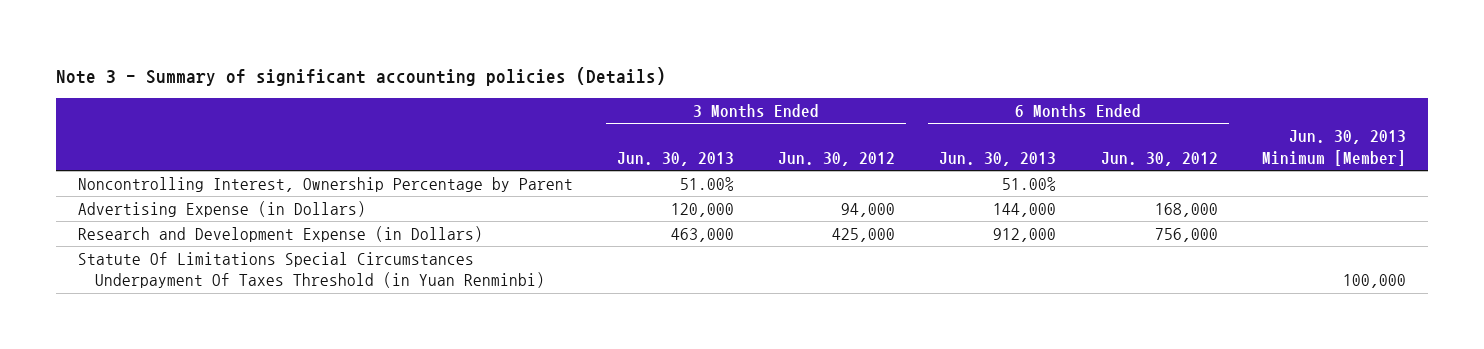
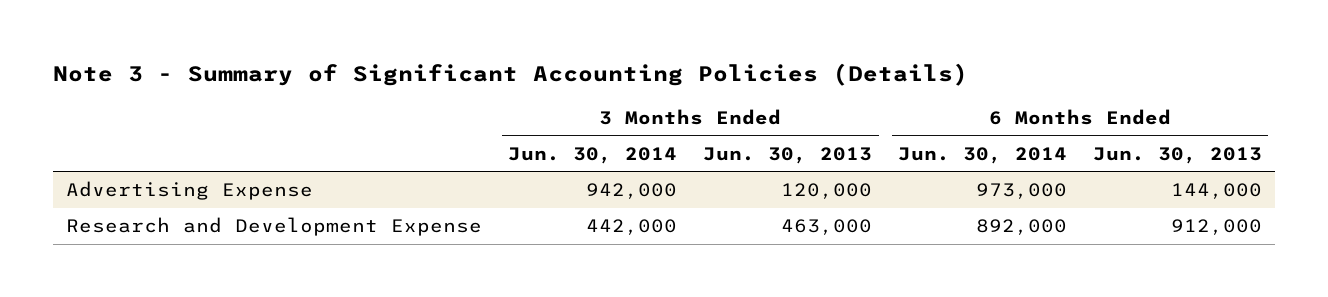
[55,66,666,86] Note 3 - Summary of significant accounting policies (Details) -> [53,63,969,87] Note 3 - Summary of Significant Accounting Policies (Details)
[778,151,896,166] Jun. 30, 2012 -> none
[1100,151,1218,166] Jun. 30, 2012 -> none
[1261,130,1406,166] Jun. 30, 2013 Minimum [Member] -> none
none -> [508,146,678,164] Jun. 30, 2014
none -> [898,146,1068,164] Jun. 30, 2014
[77,176,573,192] Noncontrolling Interest, Ownership Percentage by Parent -> none
[77,251,545,289] Statute Of Limitations Special Circumstances Underpayment Of Taxes Threshold (in Yuan Renminbi) -> none
[77,200,366,217] Advertising Expense (in Dollars) -> [66,181,314,201] Advertising Expense
[77,225,483,242] Research and Development Expense (in Dollars) -> [66,217,483,237] Research and Development Expense

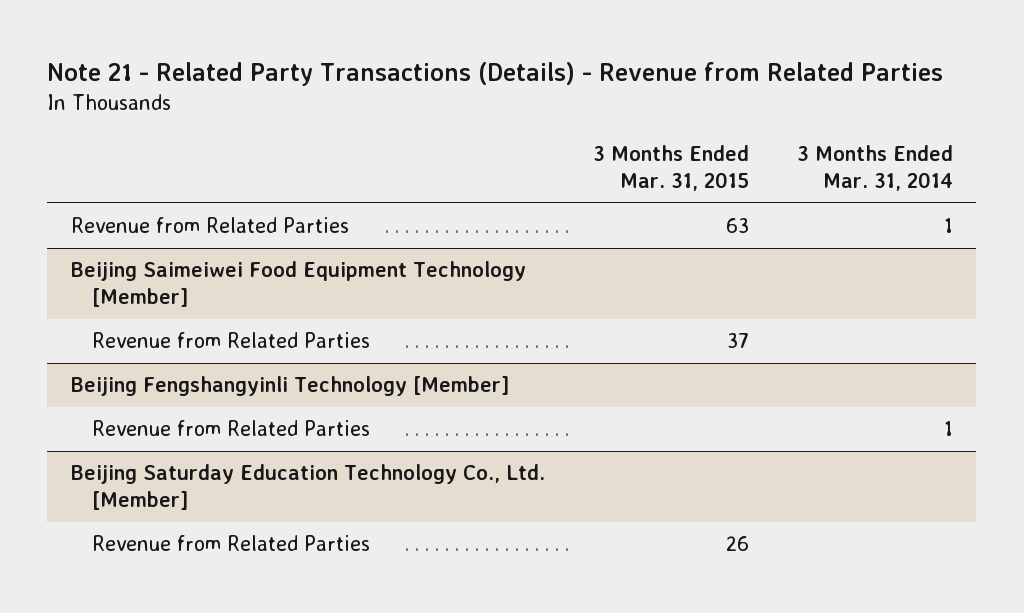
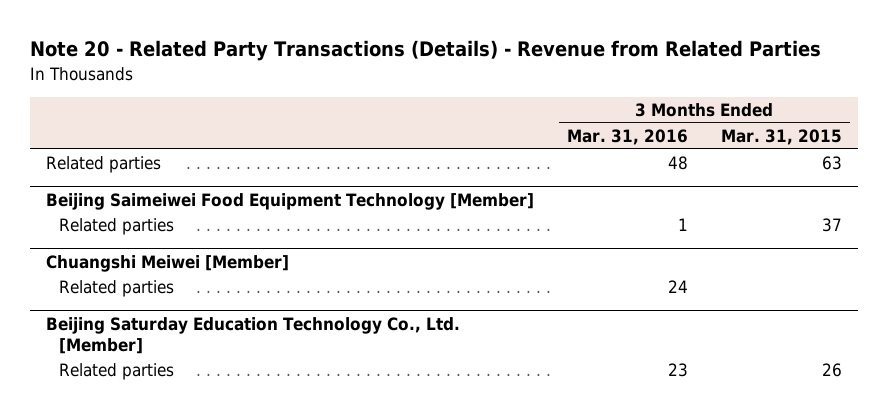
[47,61,944,86] Note 21 - Related Party Transactions (Details) - Revenue from Related Parties -> [29,40,821,62] Note 20 - Related Party Transactions (Details) - Revenue from Related Parties
[796,145,953,192] 3 Months Ended Mar. 31, 2014 -> none
none -> [566,128,688,145] Mar. 31, 2016
[71,217,350,234] Revenue from Related Parties -> [46,156,162,174] Related parties
[71,376,510,397] Beijing Fengshangyinli Technology [Member] -> none
[92,332,371,349] Revenue from Related Parties -> [58,218,174,236] Related parties
none -> [46,254,290,272] Chuangshi Meiwei [Member]
[92,420,371,437] Revenue from Related Parties -> [58,280,174,298] Related parties
[92,535,371,552] Revenue from Related Parties -> [58,363,174,381] Related parties

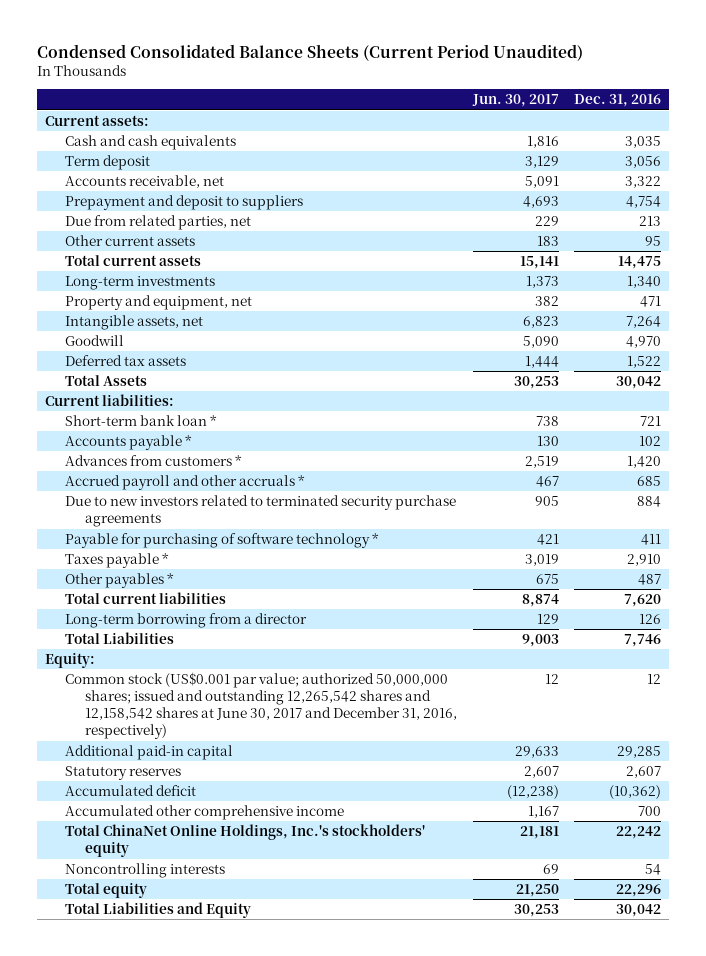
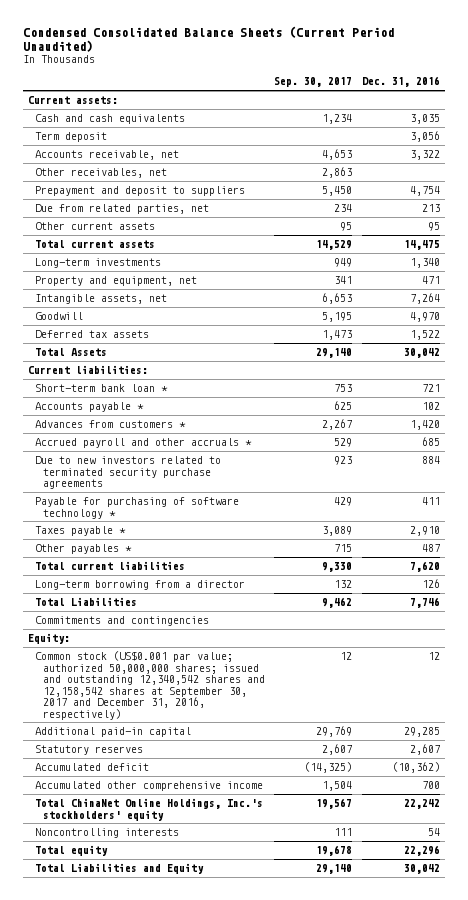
[471,94,559,108] Jun. 30, 2017 -> none
none -> [274,77,353,88] Sep. 30, 2017
none -> [35,168,168,179] Other receivables, net
none -> [35,616,210,627] Commitments and contingencies
[64,672,458,740] Common stock (US$0.001 par value; authorized 50,000,000 shares; issued and outstanding 12,265,542 shares and 12,158,542 shares at June 30, 2017 and December 31, 2016, respectively) -> [35,651,265,720] Common stock (US$0.001 par value; authorized 50,000,000 shares; issued and outstanding 12,340,542 shares and 12,158,542 shares at September 30, 2017 and December 31, 2016, respectively)

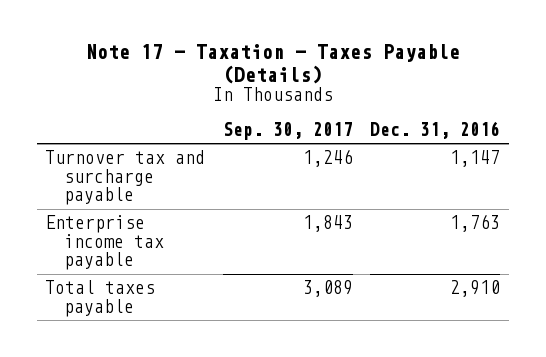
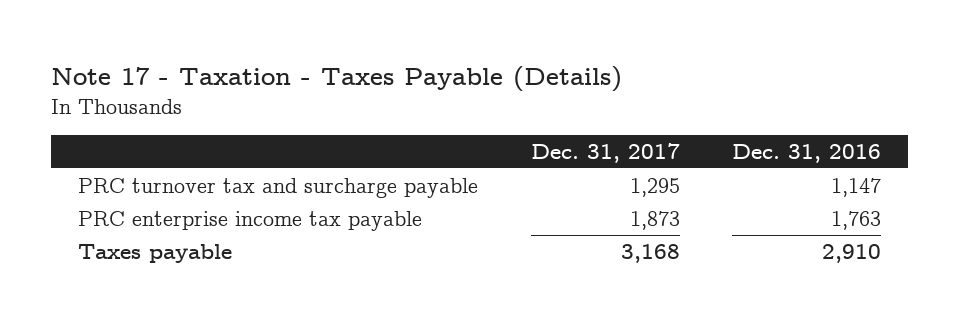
[222,121,353,140] Sep. 30, 2017 -> none
none -> [530,142,680,163] Dec. 31, 2017
[45,150,206,206] Turnover tax and surcharge payable -> [77,177,478,198] PRC turnover tax and surcharge payable
[45,215,164,271] Enterprise income tax payable -> [77,210,422,231] PRC enterprise income tax payable
[45,280,156,317] Total taxes payable -> [77,243,232,263] Taxes payable

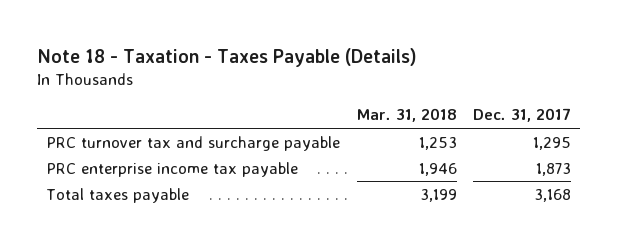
[51,65,623,92] Note 17 - Taxation - Taxes Payable (Details) -> [37,47,418,67] Note 18 - Taxation - Taxes Payable (Details)
[732,143,882,163] Dec. 31, 2016 -> none
none -> [356,108,457,123] Mar. 31, 2018
[77,243,232,263] Taxes payable -> [45,187,189,203] Total taxes payable

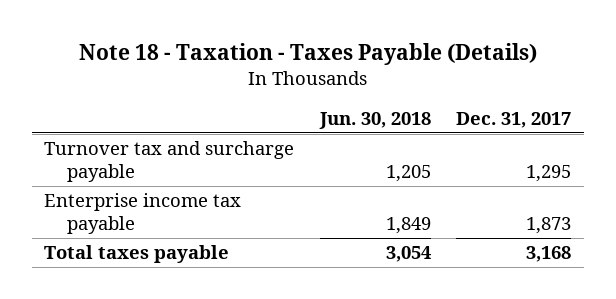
[356,108,457,123] Mar. 31, 2018 -> none
none -> [318,111,431,129] Jun. 30, 2018
[45,135,340,151] PRC turnover tax and surcharge payable -> [44,141,295,182] Turnover tax and surcharge payable
[45,161,298,177] PRC enterprise income tax payable -> [44,193,242,234] Enterprise income tax payable

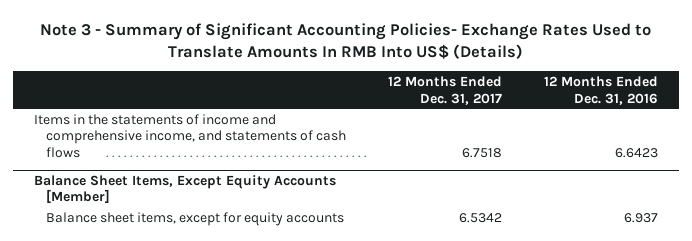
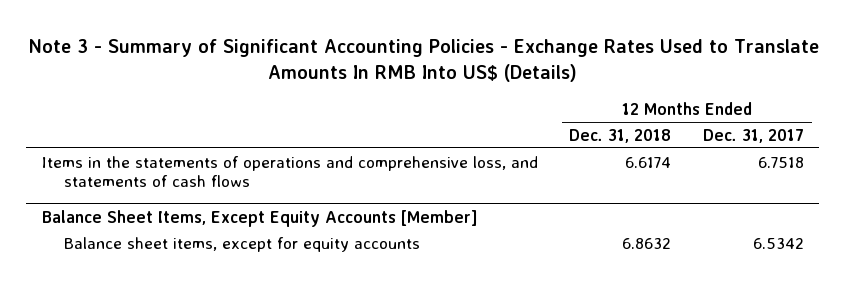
[39,23,651,60] Note 3 - Summary of Significant Accounting Policies- Exchange Rates Used to Translate Amounts In RMB Into US$ (Details) -> [27,38,819,83] Note 3 - Summary of Significant Accounting Policies - Exchange Rates Used to Translate Amounts In RMB Into US$ (Details)
[543,76,658,105] 12 Months Ended Dec. 31, 2016 -> none
none -> [569,128,672,143] Dec. 31, 2018
[34,113,346,158] Items in the statements of income and comprehensive income, and statements of cash flows -> [41,155,538,188] Items in the statements of operations and comprehensive loss, and statements of cash flows

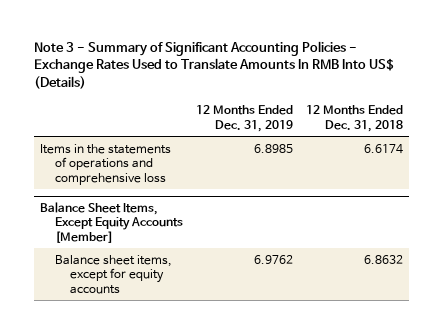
[702,128,804,143] Dec. 31, 2017 -> none
none -> [196,105,294,132] 12 Months Ended Dec. 31, 2019
[41,155,538,188] Items in the statements of operations and comprehensive loss, and statements of cash flows -> [40,143,172,185] Items in the statements of operations and comprehensive loss

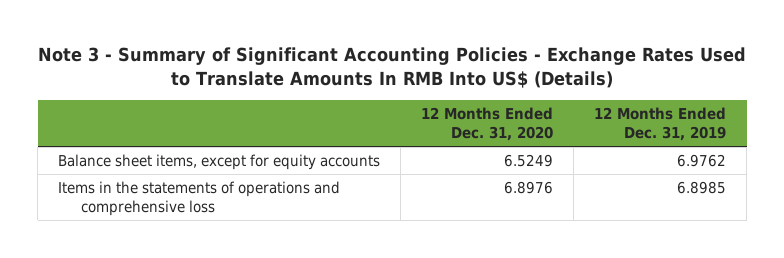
[305,105,403,132] 12 Months Ended Dec. 31, 2018 -> none
none -> [421,106,554,142] 12 Months Ended Dec. 31, 2020
[40,201,184,244] Balance Sheet Items, Except Equity Accounts [Member] -> none
[40,143,172,185] Items in the statements of operations and comprehensive loss -> [58,180,341,217] Items in the statements of operations and comprehensive loss

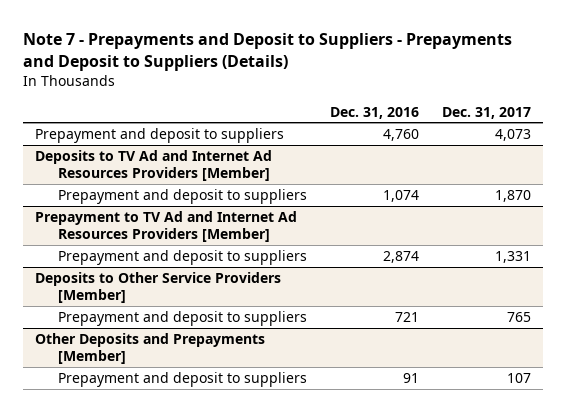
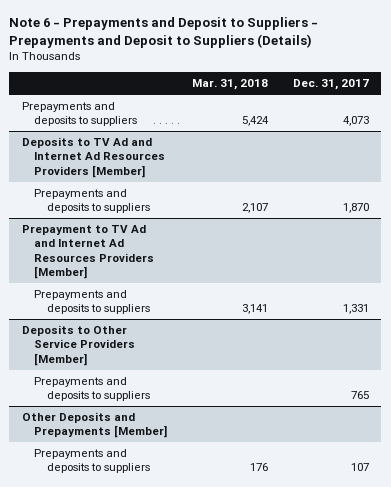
[23,33,513,72] Note 7 - Prepayments and Deposit to Suppliers - Prepayments and Deposit to Suppliers (Details) -> [9,17,319,48] Note 6 - Prepayments and Deposit to Suppliers - Prepayments and Deposit to Suppliers (Details)
[330,106,420,119] Dec. 31, 2016 -> none
none -> [192,78,269,90] Mar. 31, 2018
[35,128,285,144] Prepayment and deposit to suppliers -> [21,102,138,127] Prepayments and deposits to suppliers
[57,189,307,205] Prepayment and deposit to suppliers -> [34,189,150,214] Prepayments and deposits to suppliers
[57,250,307,266] Prepayment and deposit to suppliers -> [34,290,150,315] Prepayments and deposits to suppliers
[57,311,307,327] Prepayment and deposit to suppliers -> [34,377,150,402] Prepayments and deposits to suppliers
[57,372,307,388] Prepayment and deposit to suppliers -> [34,449,150,474] Prepayments and deposits to suppliers

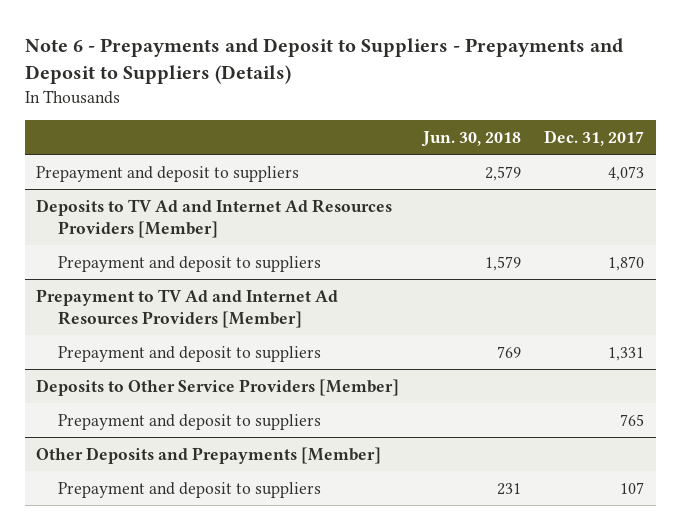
[192,78,269,90] Mar. 31, 2018 -> none
none -> [420,130,521,147] Jun. 30, 2018
[21,102,138,127] Prepayments and deposits to suppliers -> [36,165,300,182] Prepayment and deposit to suppliers
[34,189,150,214] Prepayments and deposits to suppliers -> [58,255,322,272] Prepayment and deposit to suppliers
[34,290,150,315] Prepayments and deposits to suppliers -> [58,345,322,362] Prepayment and deposit to suppliers
[34,377,150,402] Prepayments and deposits to suppliers -> [58,413,322,430] Prepayment and deposit to suppliers
[34,449,150,474] Prepayments and deposits to suppliers -> [58,481,322,498] Prepayment and deposit to suppliers

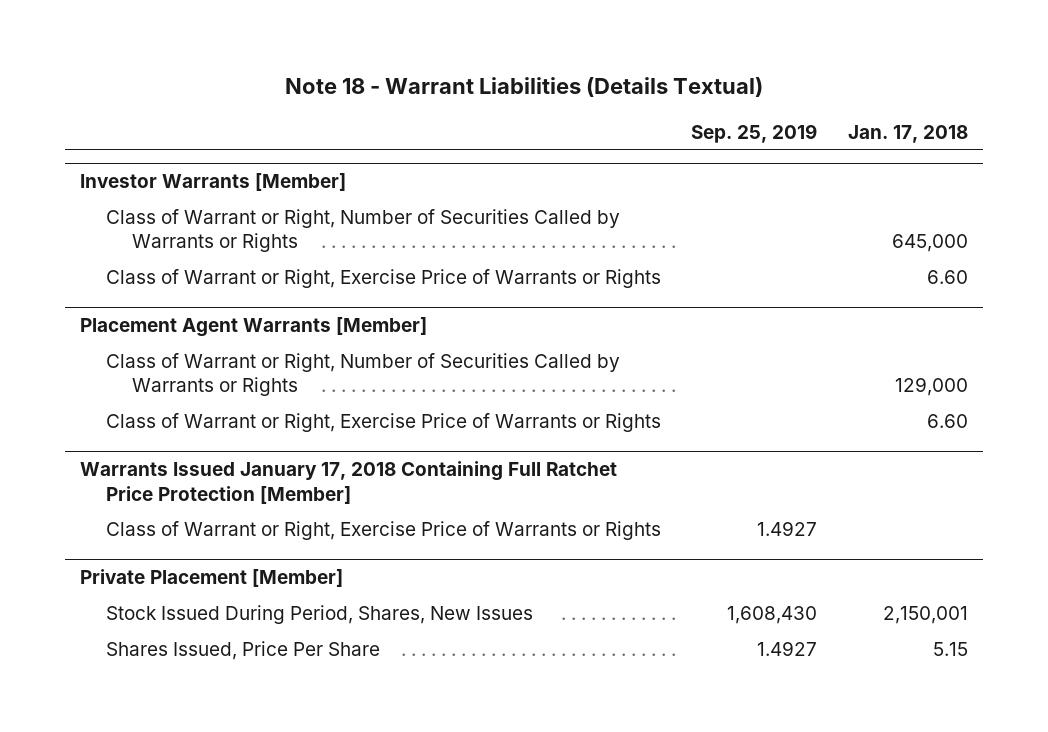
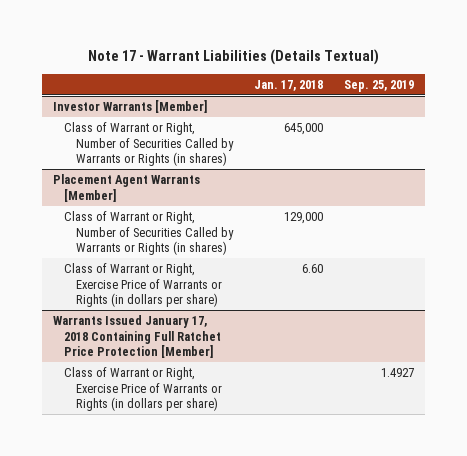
[284,77,763,98] Note 18 - Warrant Liabilities (Details Textual) -> [87,49,379,66] Note 17 - Warrant Liabilities (Details Textual)
[105,268,661,288] Class of Warrant or Right, Exercise Price of Warrants or Rights -> none
[105,208,620,253] Class of Warrant or Right, Number of Securities Called by Warrants or Rights -> [64,122,235,167] Class of Warrant or Right, Number of Securities Called by Warrants or Rights (in shares)
[105,352,620,397] Class of Warrant or Right, Number of Securities Called by Warrants or Rights -> [64,211,235,256] Class of Warrant or Right, Number of Securities Called by Warrants or Rights (in shares)
[105,412,661,432] Class of Warrant or Right, Exercise Price of Warrants or Rights -> [64,263,223,308] Class of Warrant or Right, Exercise Price of Warrants or Rights (in dollars per share)
[79,569,343,588] Private Placement [Member] -> none
[105,604,533,624] Stock Issued During Period, Shares, New Issues -> none
[105,640,380,660] Shares Issued, Price Per Share -> none
[105,520,661,540] Class of Warrant or Right, Exercise Price of Warrants or Rights -> [64,367,223,412] Class of Warrant or Right, Exercise Price of Warrants or Rights (in dollars per share)

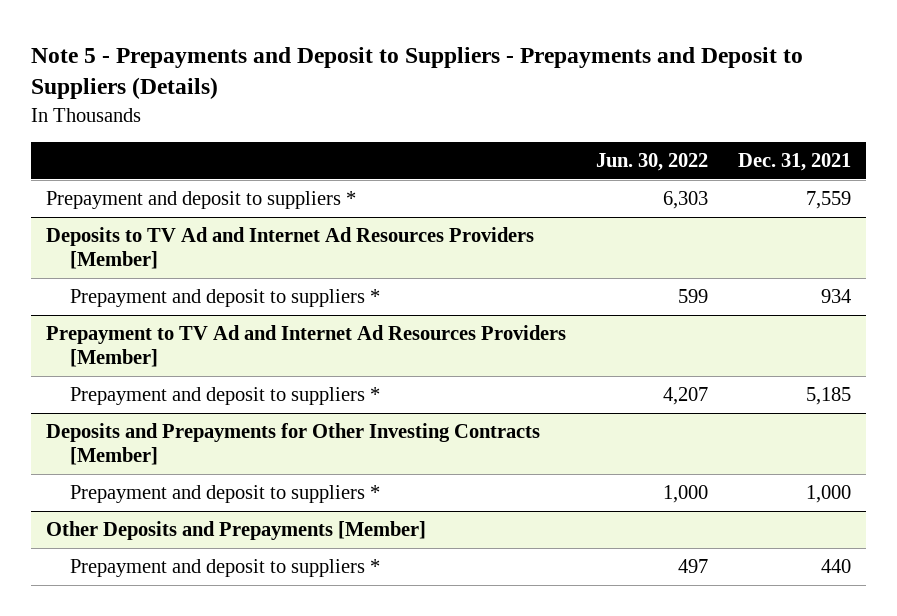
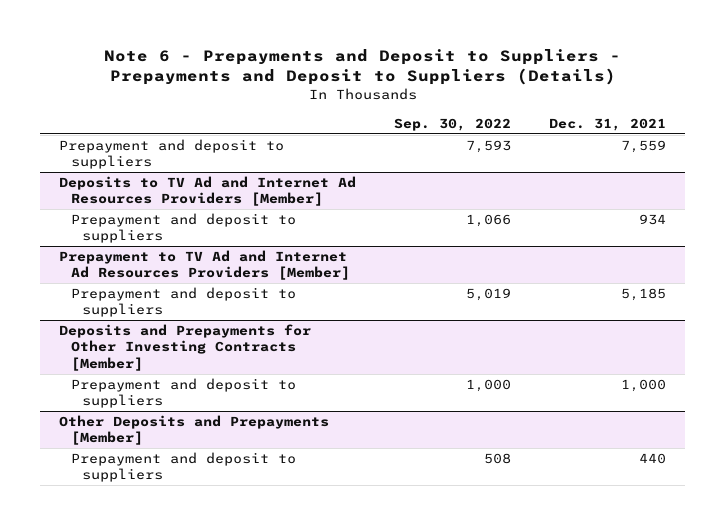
[30,46,803,100] Note 5 - Prepayments and Deposit to Suppliers - Prepayments and Deposit to Suppliers (Details) -> [103,48,621,86] Note 6 - Prepayments and Deposit to Suppliers - Prepayments and Deposit to Suppliers (Details)
[595,152,708,171] Jun. 30, 2022 -> none
none -> [394,117,512,131] Sep. 30, 2022
[45,190,356,209] Prepayment and deposit to suppliers * -> [59,139,285,170] Prepayment and deposit to suppliers
[70,288,381,307] Prepayment and deposit to suppliers * -> [70,213,296,244] Prepayment and deposit to suppliers
[70,386,381,405] Prepayment and deposit to suppliers * -> [70,287,296,318] Prepayment and deposit to suppliers
[70,484,381,503] Prepayment and deposit to suppliers * -> [70,378,296,409] Prepayment and deposit to suppliers
[70,558,381,577] Prepayment and deposit to suppliers * -> [70,452,296,483] Prepayment and deposit to suppliers

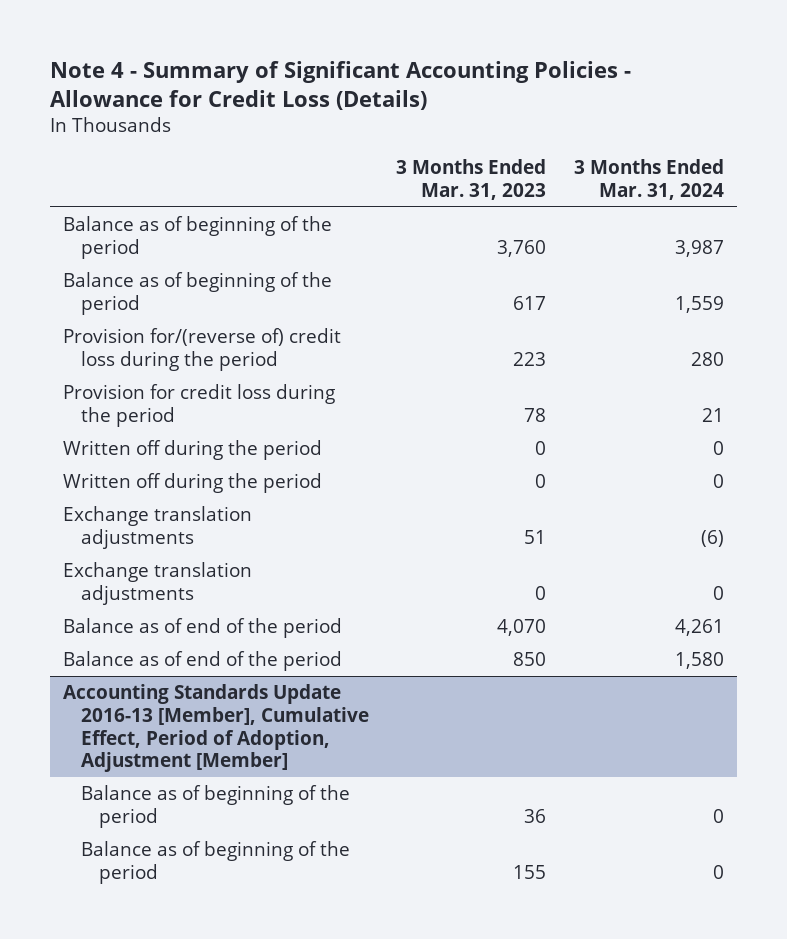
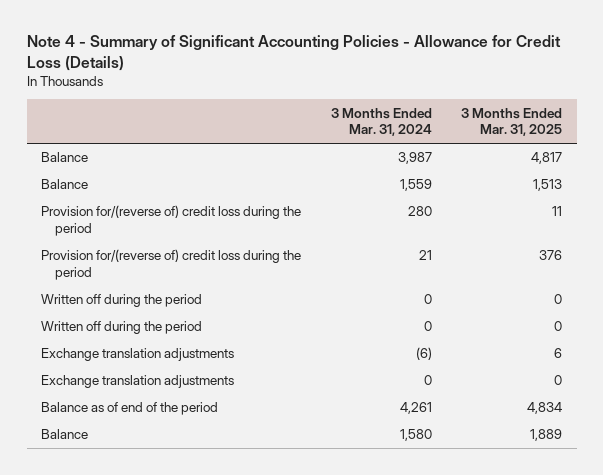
[396,159,547,200] 3 Months Ended Mar. 31, 2023 -> none
none -> [460,107,562,137] 3 Months Ended Mar. 31, 2025
[63,215,333,259] Balance as of beginning of the period -> [41,152,89,163] Balance
[63,271,333,315] Balance as of beginning of the period -> [41,179,89,190] Balance
[63,383,336,427] Provision for credit loss during the period -> [41,249,302,281] Provision for/(reverse of) credit loss during the period
[63,683,369,773] Accounting Standards Update 2016-13 [Member], Cumulative Effect, Period of Adoption, Adjustment [Member] -> none
[80,784,350,828] Balance as of beginning of the period -> none
[80,840,350,884] Balance as of beginning of the period -> none
[63,650,343,671] Balance as of end of the period -> [41,429,89,440] Balance

